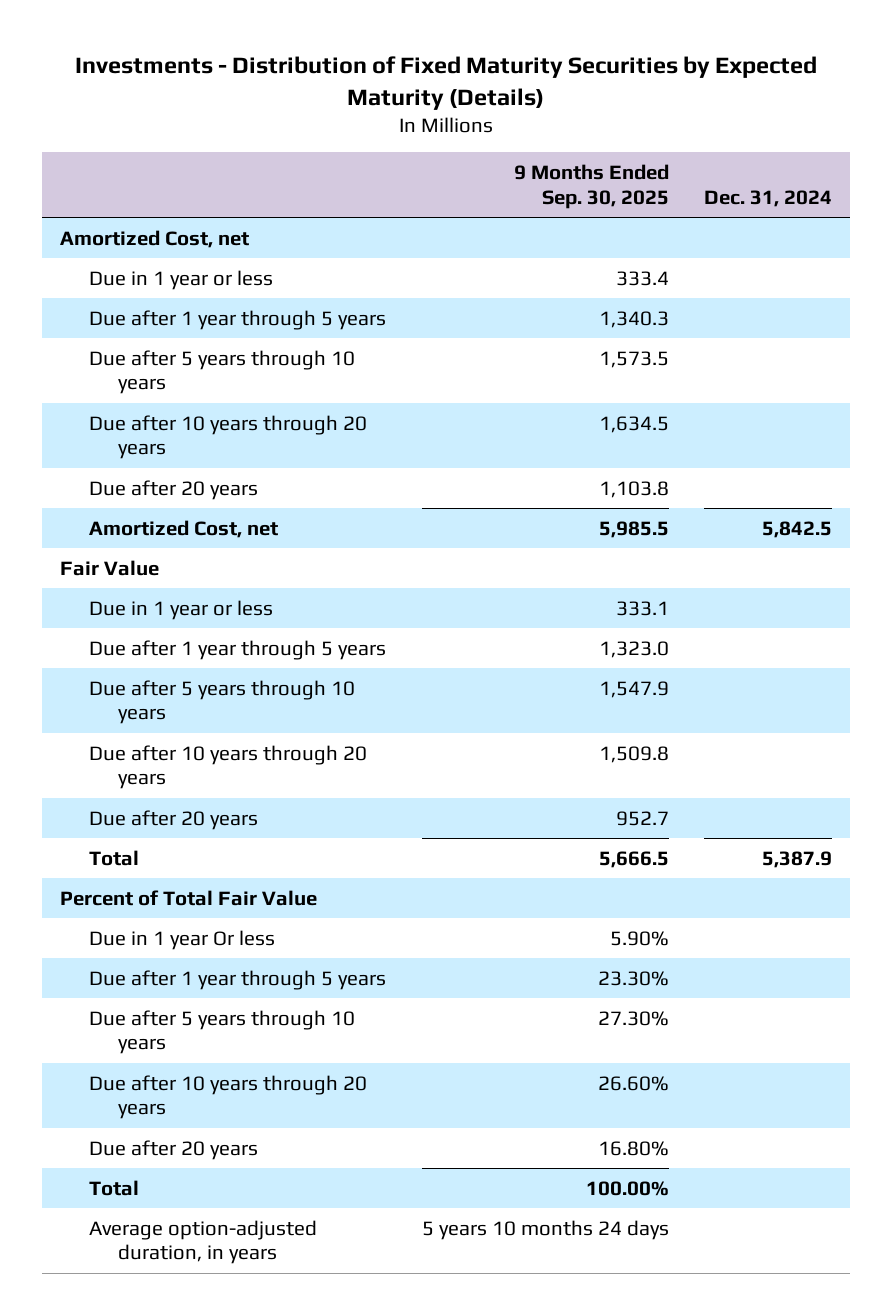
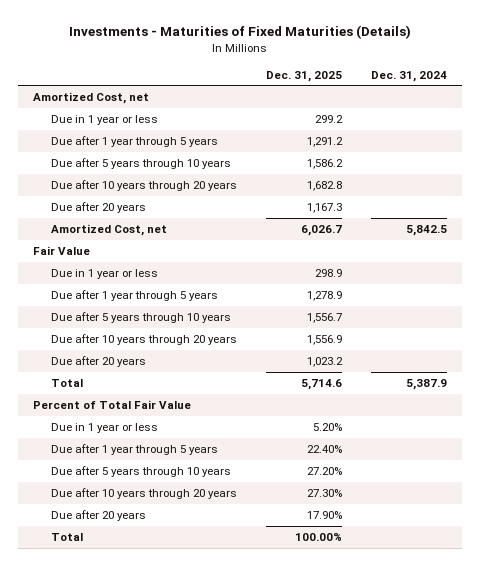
[75,56,818,110] Investments - Distribution of Fixed Maturity Securities by Expected Maturity (Details) -> [69,25,412,40] Investments - Maturities of Fixed Maturities (Details)
[513,163,669,209] 9 Months Ended Sep. 30, 2025 -> none
none -> [265,70,342,82] Dec. 31, 2025
[88,929,275,950] Due in 1 year Or less -> [50,423,158,434] Due in 1 year or less
[88,1219,317,1265] Average option-adjusted duration, in years -> none

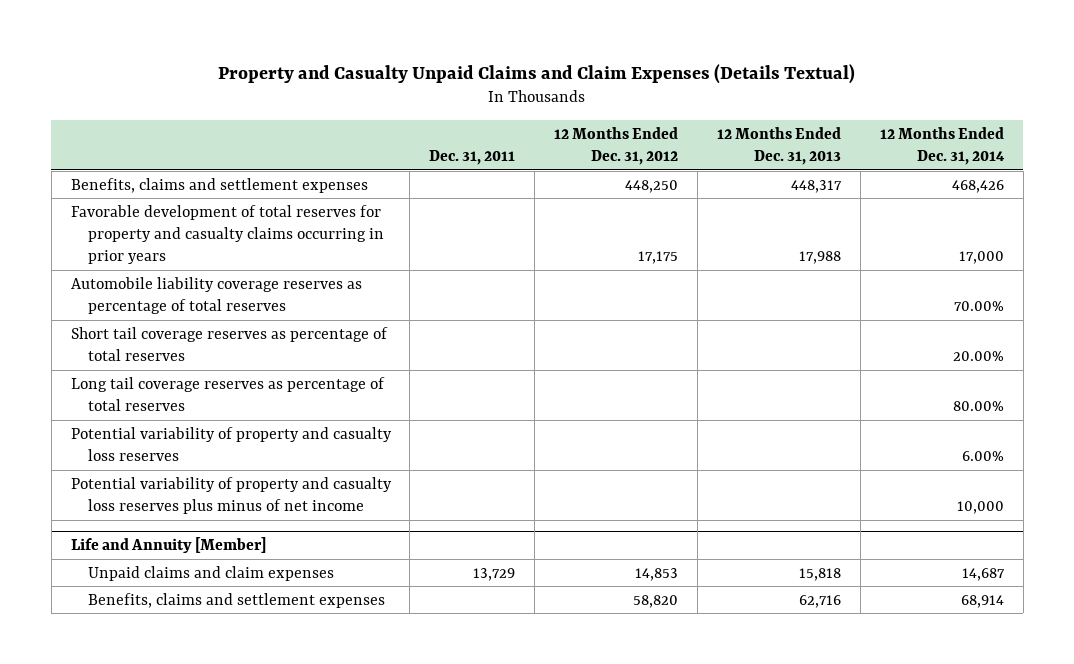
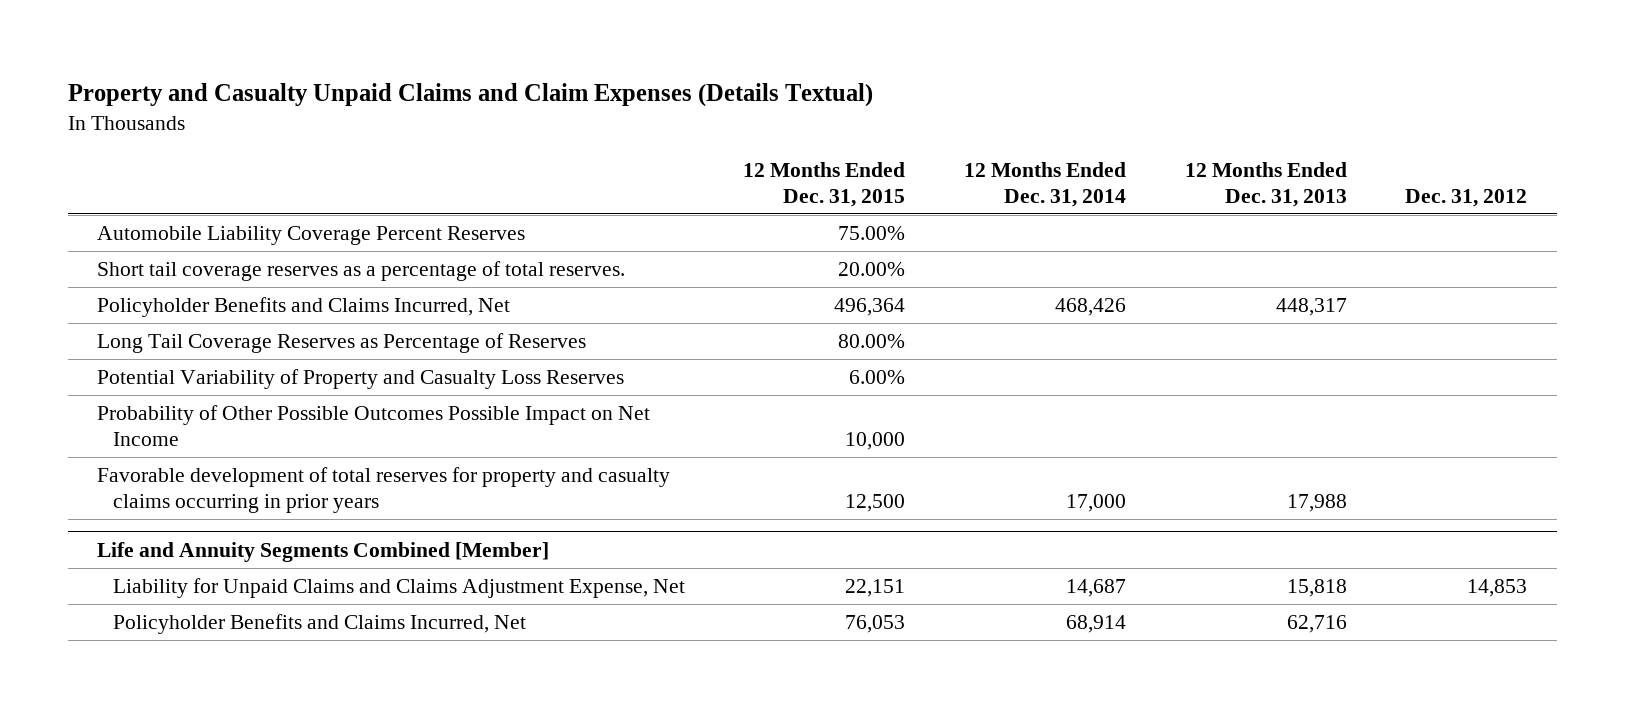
[429,150,516,166] Dec. 31, 2011 -> none
[554,126,679,166] 12 Months Ended Dec. 31, 2012 -> none
none -> [743,161,906,207] 12 Months Ended Dec. 31, 2015
none -> [1405,188,1528,207] Dec. 31, 2012
none -> [97,225,526,245] Automobile Liability Coverage Percent Reserves
none -> [97,260,626,281] Short tail coverage reserves as a percentage of total reserves.
[70,177,368,193] Benefits, claims and settlement expenses -> [97,296,511,317] Policyholder Benefits and Claims Incurred, Net
none -> [97,332,587,353] Long Tail Coverage Reserves as Percentage of Reserves
none -> [97,368,625,389] Potential Variability of Property and Casualty Loss Reserves
none -> [97,404,651,446] Probability of Other Possible Outcomes Possible Impact on Net Income
[70,276,362,315] Automobile liability coverage reserves as percentage of total reserves -> none
[70,326,388,362] Short tail coverage reserves as percentage of total reserves -> none
[70,376,385,412] Long tail coverage reserves as percentage of total reserves -> none
[70,426,392,462] Potential variability of property and casualty loss reserves -> none
[70,476,392,515] Potential variability of property and casualty loss reserves plus minus of net income -> none
[70,536,266,553] Life and Annuity [Member] -> [97,541,550,562] Life and Annuity Segments Combined [Member]
[87,565,334,581] Unpaid claims and claim expenses -> [112,577,685,598] Liability for Unpaid Claims and Claims Adjustment Expense, Net
[87,592,385,608] Benefits, claims and settlement expenses -> [112,613,526,634] Policyholder Benefits and Claims Incurred, Net

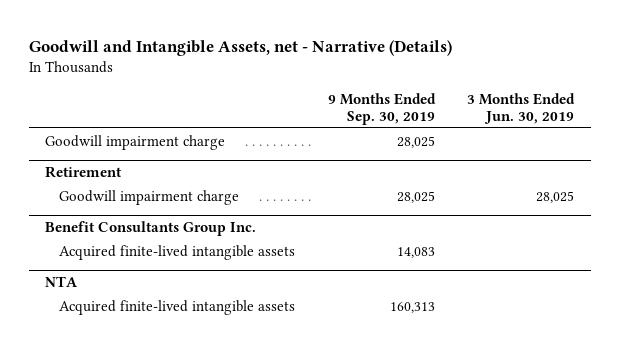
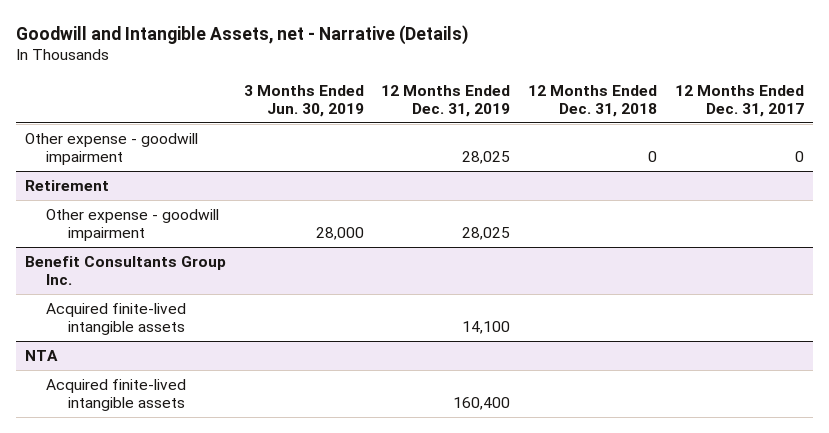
[327,92,436,125] 9 Months Ended Sep. 30, 2019 -> none
none -> [381,84,511,117] 12 Months Ended Dec. 31, 2019
none -> [528,84,658,117] 12 Months Ended Dec. 31, 2018
none -> [675,84,805,117] 12 Months Ended Dec. 31, 2017
[44,134,225,150] Goodwill impairment charge -> [24,133,198,166] Other expense - goodwill impairment
[59,189,240,205] Goodwill impairment charge -> [46,209,220,242] Other expense - goodwill impairment
[536,190,575,203] 28,025 -> [315,227,364,241] 28,000

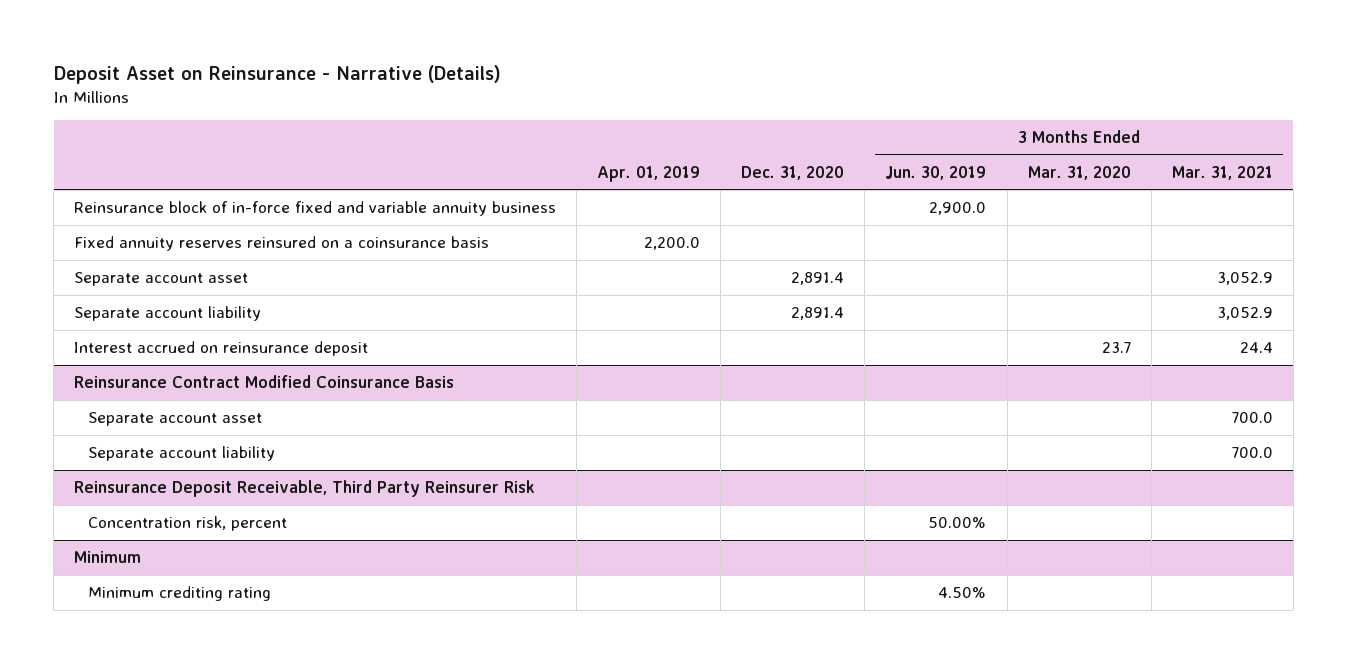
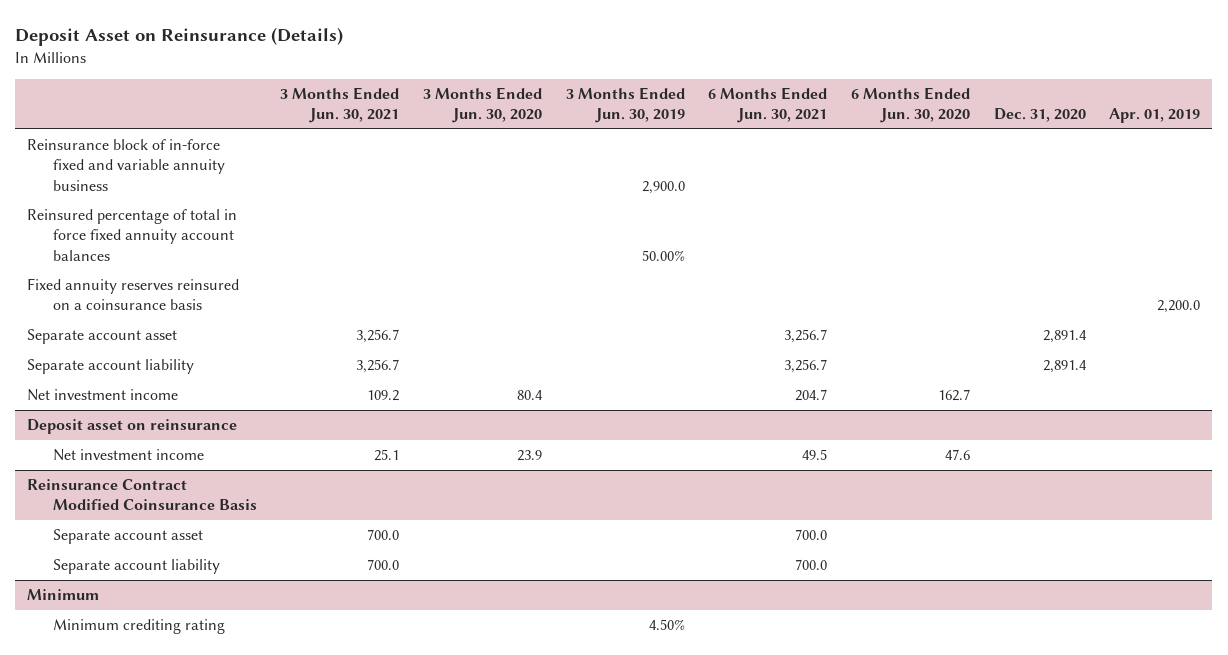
[53,65,501,85] Deposit Asset on Reinsurance - Narrative (Details) -> [15,26,344,46] Deposit Asset on Reinsurance (Details)
[1027,165,1131,180] Mar. 31, 2020 -> none
[1171,165,1273,180] Mar. 31, 2021 -> none
none -> [280,86,400,124] 3 Months Ended Jun. 30, 2021
none -> [423,86,543,124] 3 Months Ended Jun. 30, 2020
none -> [708,86,828,124] 6 Months Ended Jun. 30, 2021
none -> [851,86,971,124] 6 Months Ended Jun. 30, 2020
none -> [27,209,238,261] Reinsured percentage of total in force fixed annuity account balances
[74,341,369,357] Interest accrued on reinsurance deposit -> none
none -> [27,389,179,402] Net investment income
none -> [27,419,238,435] Deposit asset on reinsurance
none -> [52,449,204,462] Net investment income
[74,480,536,498] Reinsurance Deposit Receivable, Third Party Reinsurer Risk -> none
[88,516,288,532] Concentration risk, percent -> none

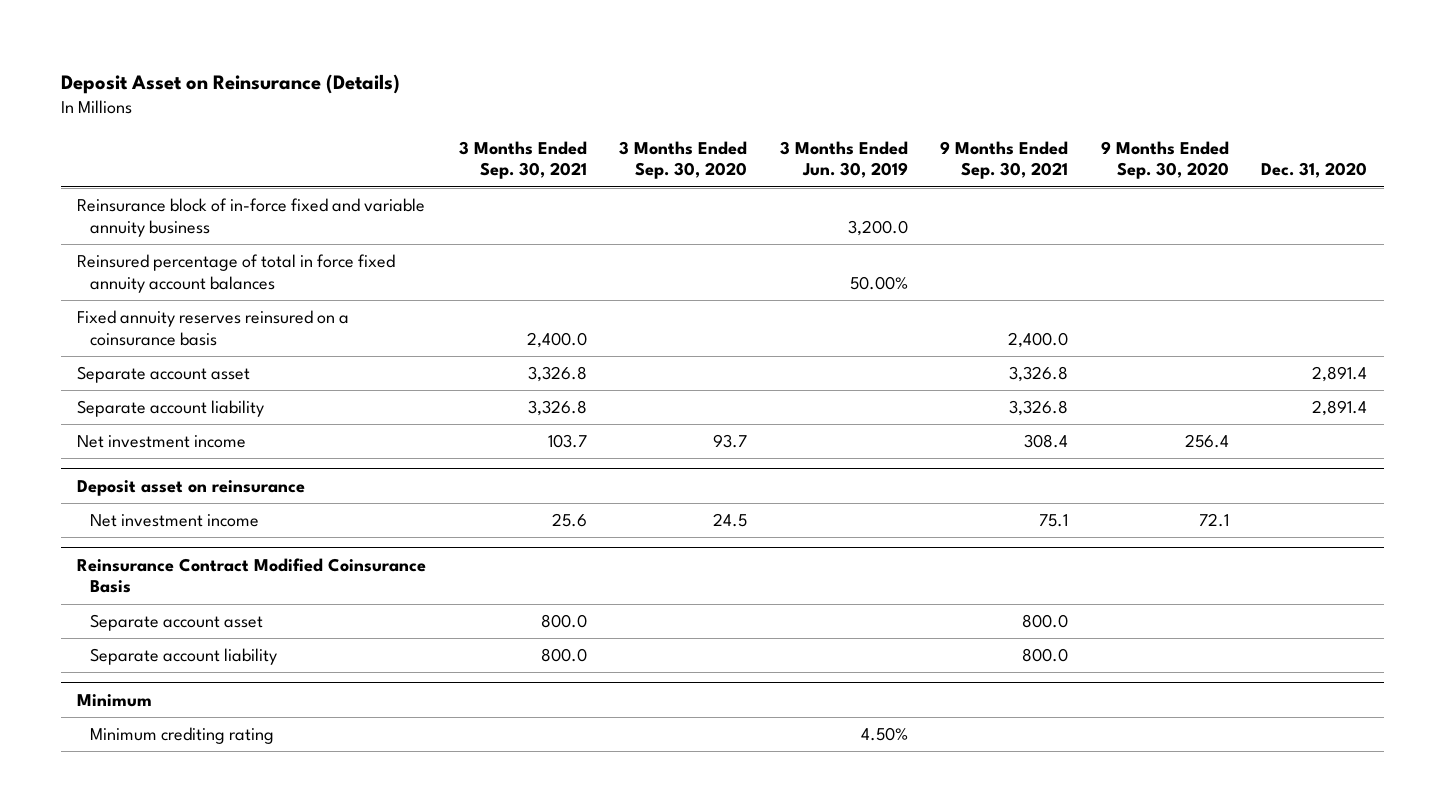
[280,86,400,124] 3 Months Ended Jun. 30, 2021 -> none
[423,86,543,124] 3 Months Ended Jun. 30, 2020 -> none
[708,86,828,124] 6 Months Ended Jun. 30, 2021 -> none
[851,86,971,124] 6 Months Ended Jun. 30, 2020 -> none
[1109,108,1201,124] Apr. 01, 2019 -> none
none -> [458,140,587,180] 3 Months Ended Sep. 30, 2021
none -> [619,140,748,180] 3 Months Ended Sep. 30, 2020
none -> [940,140,1069,180] 9 Months Ended Sep. 30, 2021
none -> [1100,140,1229,180] 9 Months Ended Sep. 30, 2020
[641,180,685,194] 2,900.0 -> [847,219,908,236] 3,200.0

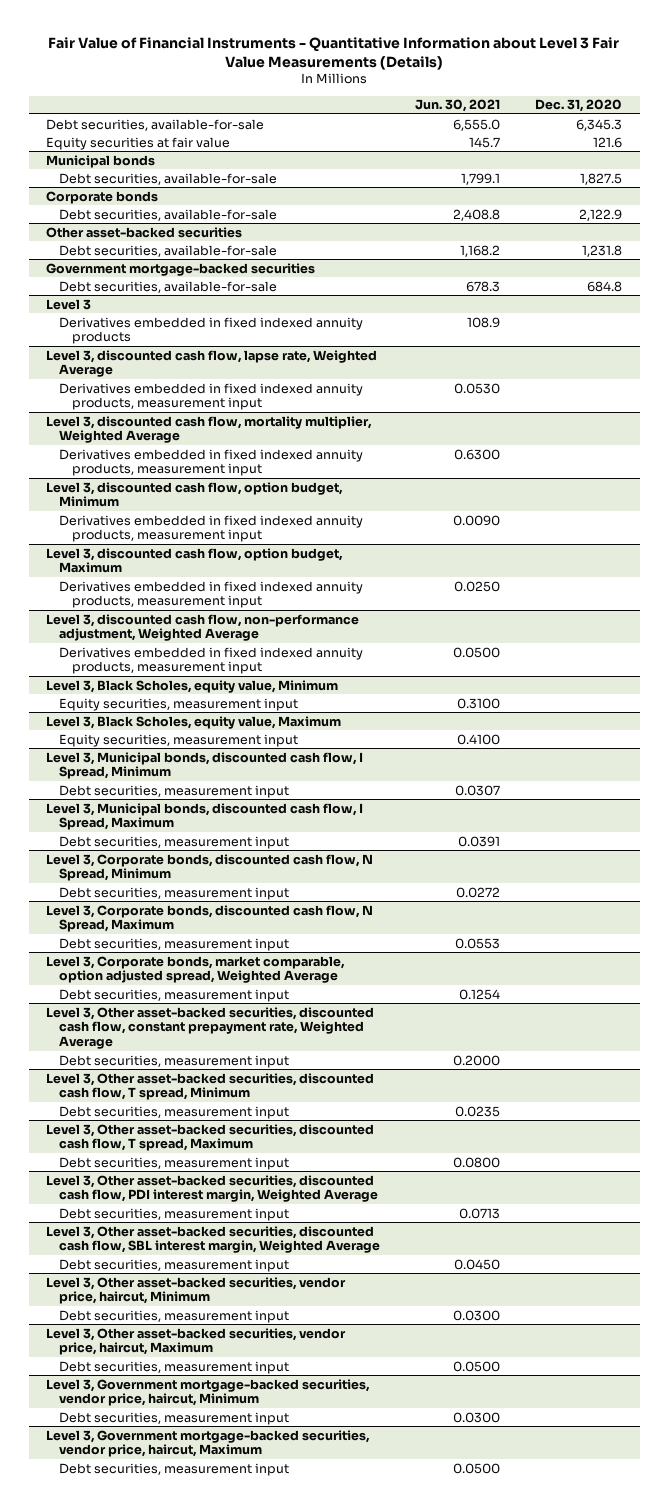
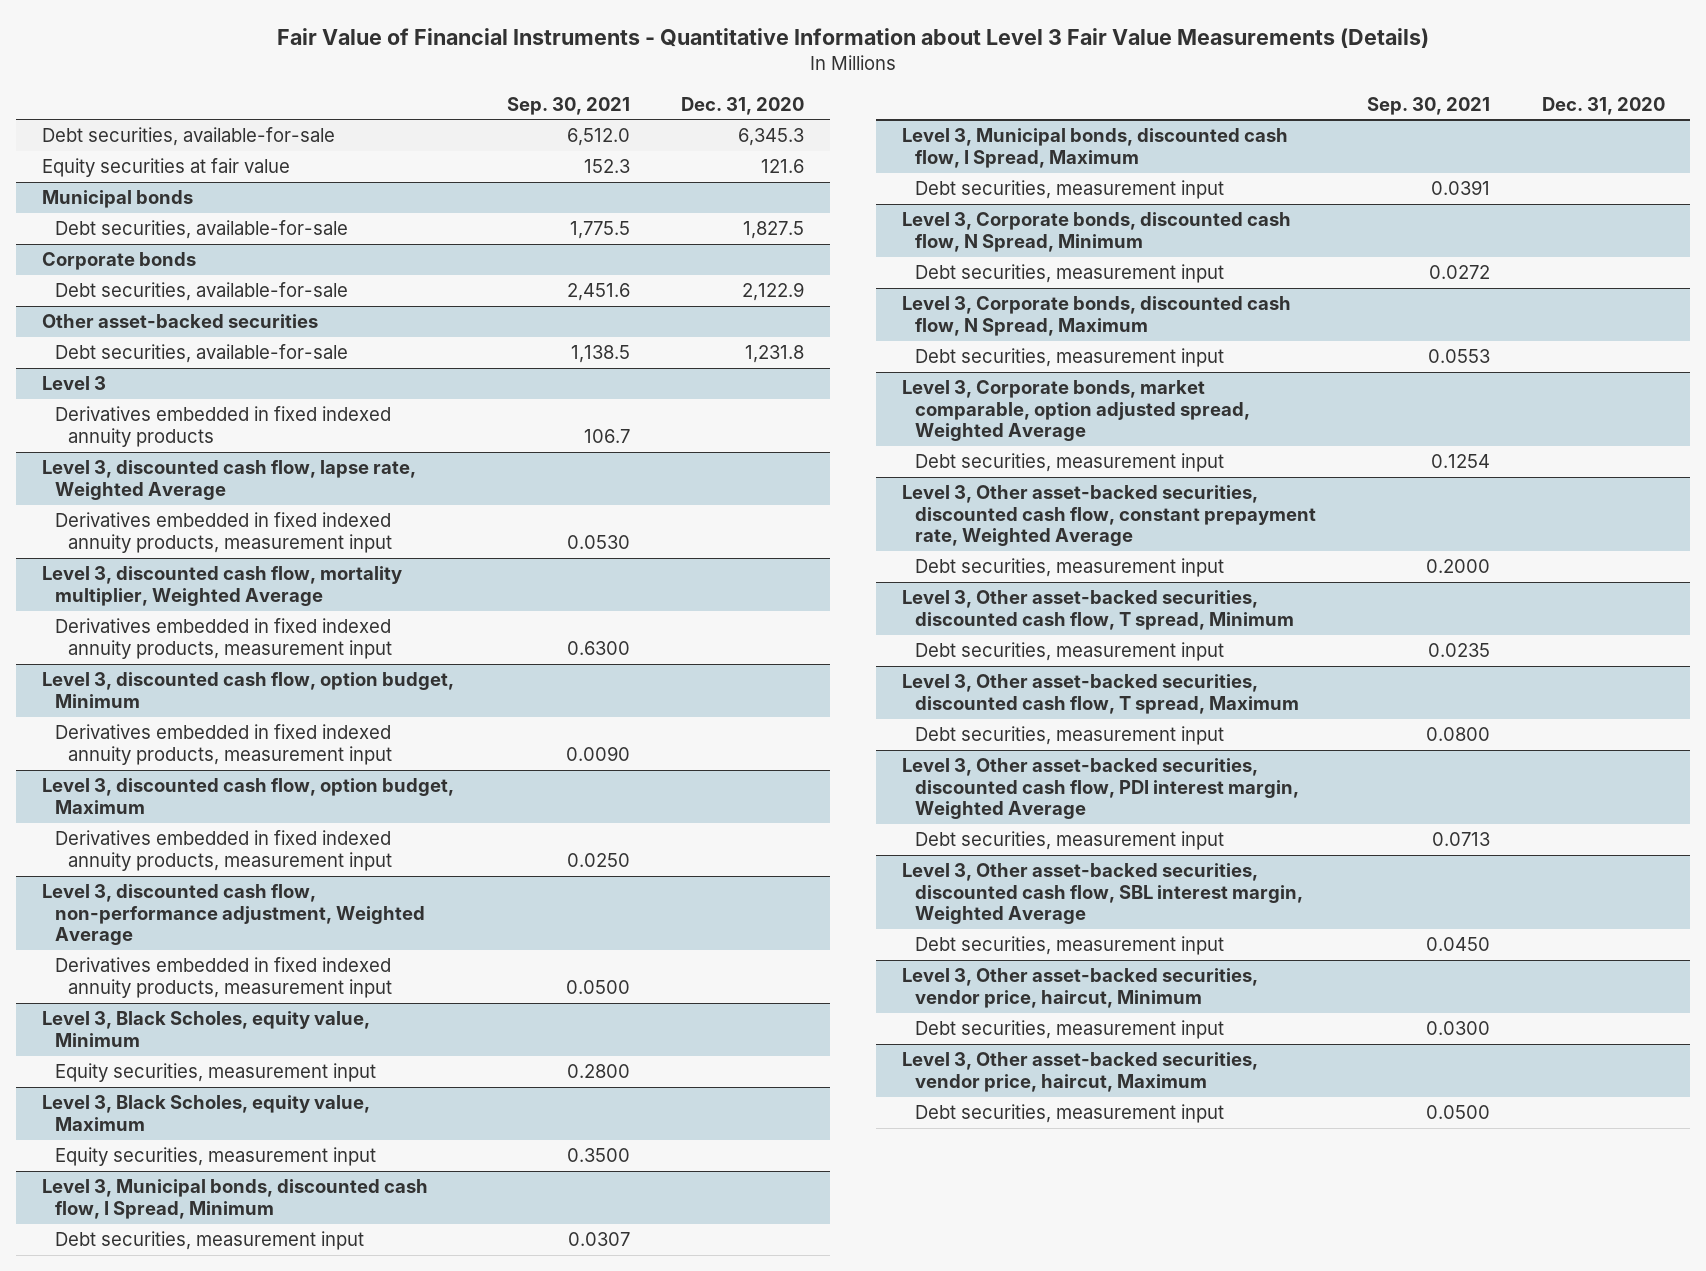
[415,99,501,113] Jun. 30, 2021 -> none
none -> [507,96,631,115] Sep. 30, 2021
[46,262,316,276] Government mortgage-backed securities -> none
[59,280,278,293] Debt securities, available-for-sale -> none
[46,1378,371,1407] Level 3, Government mortgage-backed securities, vendor price, haircut, Minimum -> none
[59,1411,290,1425] Debt securities, measurement input -> none
[46,1429,371,1458] Level 3, Government mortgage-backed securities, vendor price, haircut, Maximum -> none
[59,1462,290,1476] Debt securities, measurement input -> none

